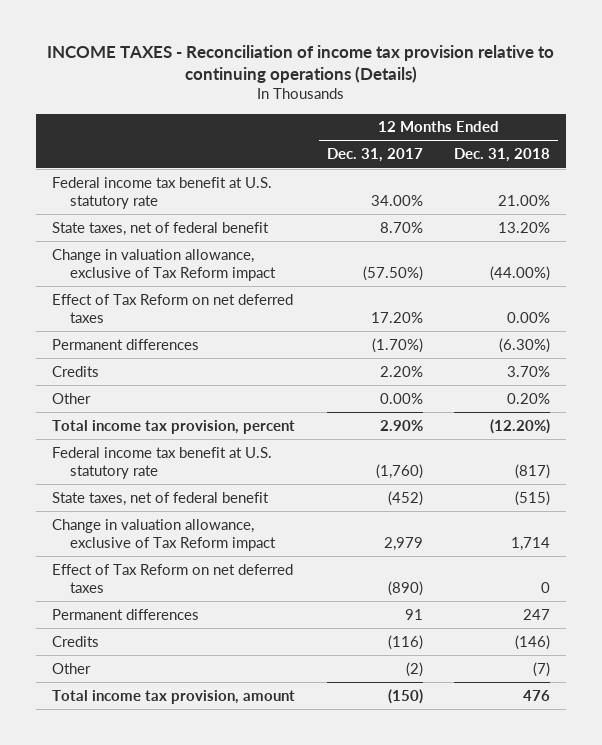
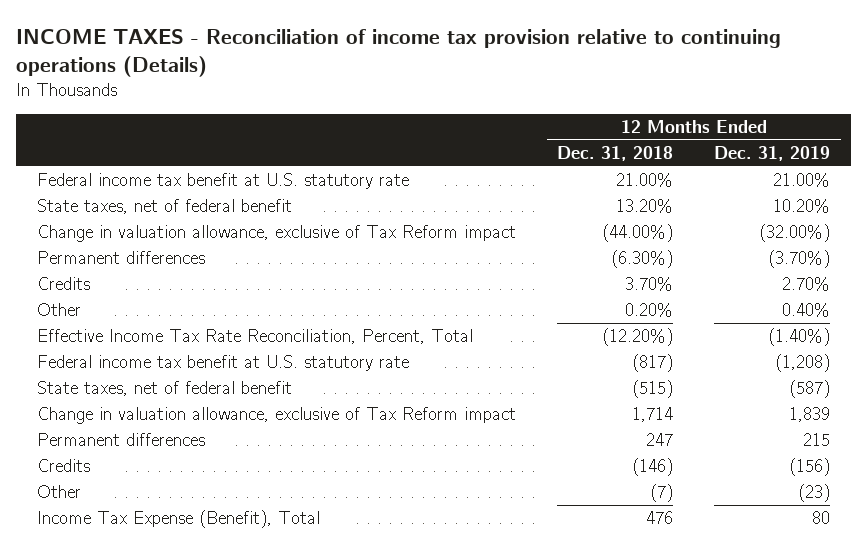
[326,148,423,163] Dec. 31, 2017 -> none
none -> [714,146,831,162] Dec. 31, 2019
[51,293,293,324] Effect of Tax Reform on net deferred taxes -> none
[51,419,295,434] Total income tax provision, percent -> [36,329,473,345] Effective Income Tax Rate Reconciliation, Percent, Total
[51,563,293,594] Effect of Tax Reform on net deferred taxes -> none
[51,689,295,704] Total income tax provision, amount -> [36,510,320,529] Income Tax Expense (Benefit), Total

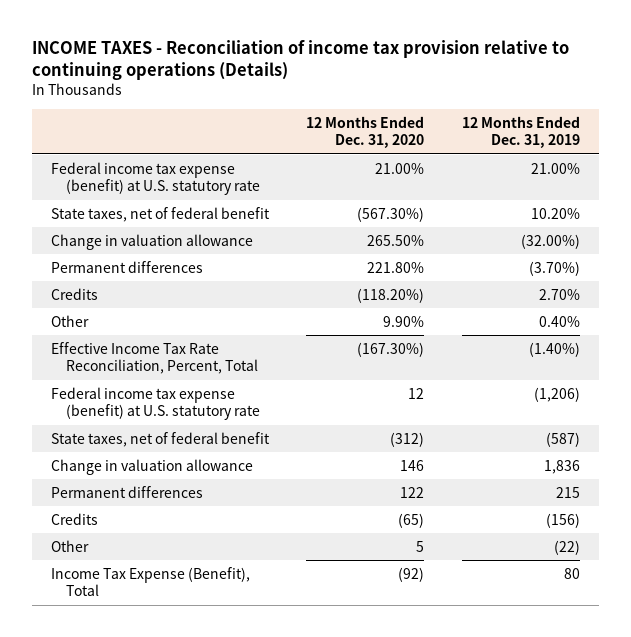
[556,146,673,162] Dec. 31, 2018 -> none
none -> [306,115,425,149] 12 Months Ended Dec. 31, 2020
[36,173,409,190] Federal income tax benefit at U.S. statutory rate -> [50,161,260,196] Federal income tax expense (benefit) at U.S. statutory rate
[36,225,516,243] Change in valuation allowance, exclusive of Tax Reform impact -> [50,233,253,250] Change in valuation allowance
[36,355,409,372] Federal income tax benefit at U.S. statutory rate -> [50,386,260,421] Federal income tax expense (benefit) at U.S. statutory rate
[775,354,831,373] (1,208) -> [534,386,581,402] (1,206)
[36,407,516,425] Change in valuation allowance, exclusive of Tax Reform impact -> [50,458,253,475] Change in valuation allowance
[789,407,831,423] 1,839 -> [544,459,581,474] 1,836
[798,484,831,503] (23) -> [554,539,581,555] (22)

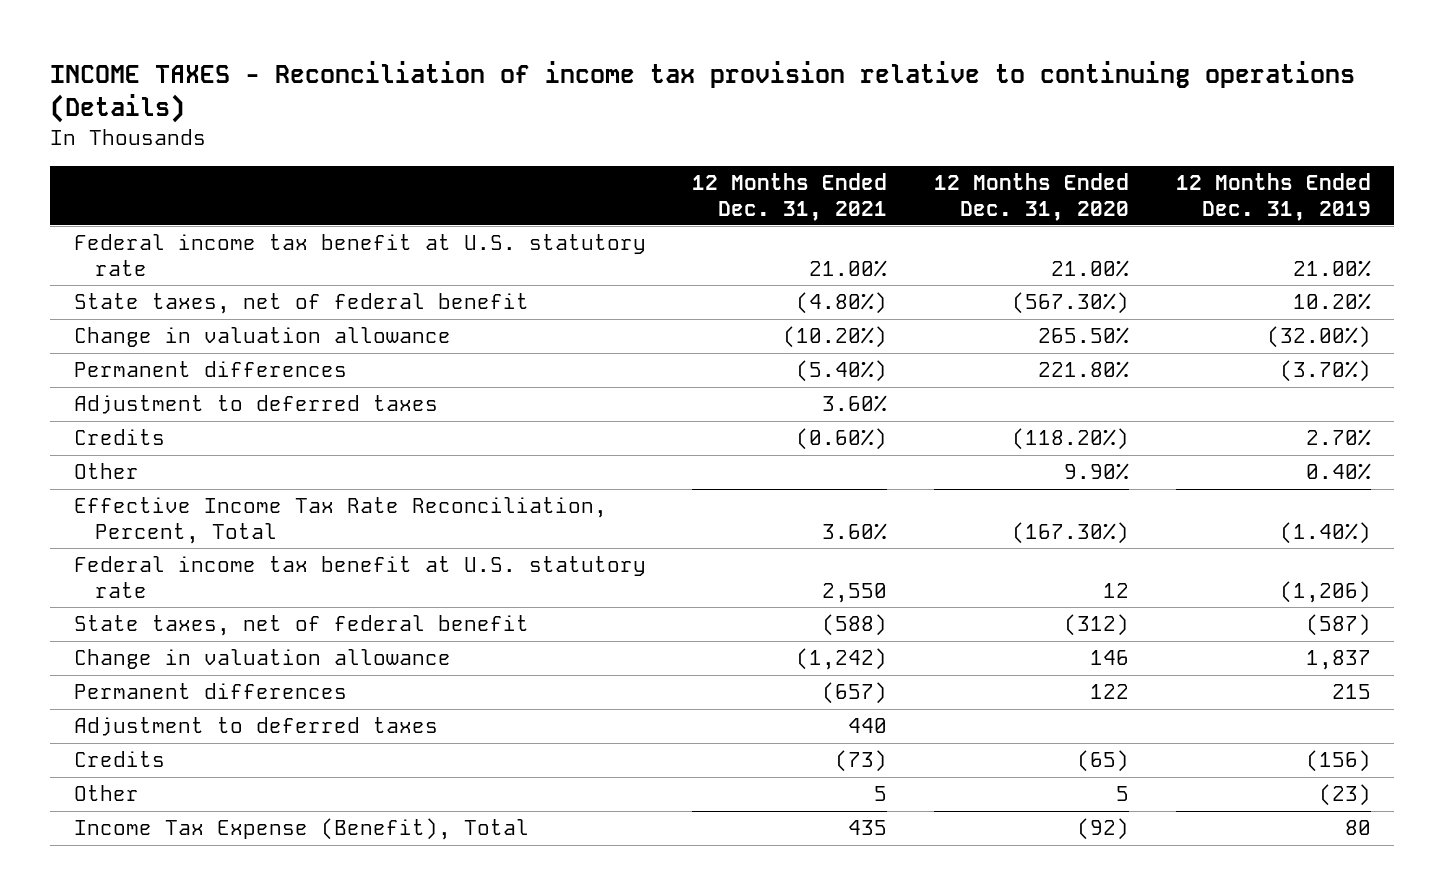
none -> [692,173,888,221] 12 Months Ended Dec. 31, 2021
[50,161,260,196] Federal income tax expense (benefit) at U.S. statutory rate -> [73,234,646,276] Federal income tax benefit at U.S. statutory rate
none -> [73,395,438,415] Adjustment to deferred taxes
[50,386,260,421] Federal income tax expense (benefit) at U.S. statutory rate -> [73,556,646,598] Federal income tax benefit at U.S. statutory rate
[544,459,581,474] 1,836 -> [1305,650,1371,671] 1,837
none -> [73,717,438,737] Adjustment to deferred taxes
[554,539,581,555] (22) -> [1318,784,1371,807] (23)

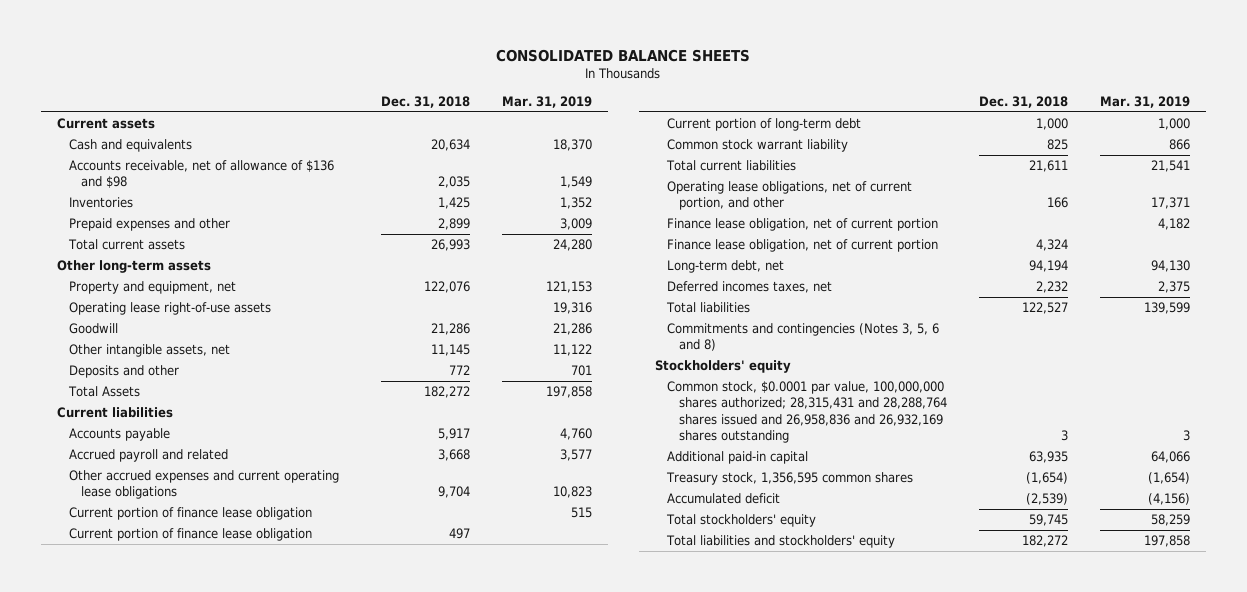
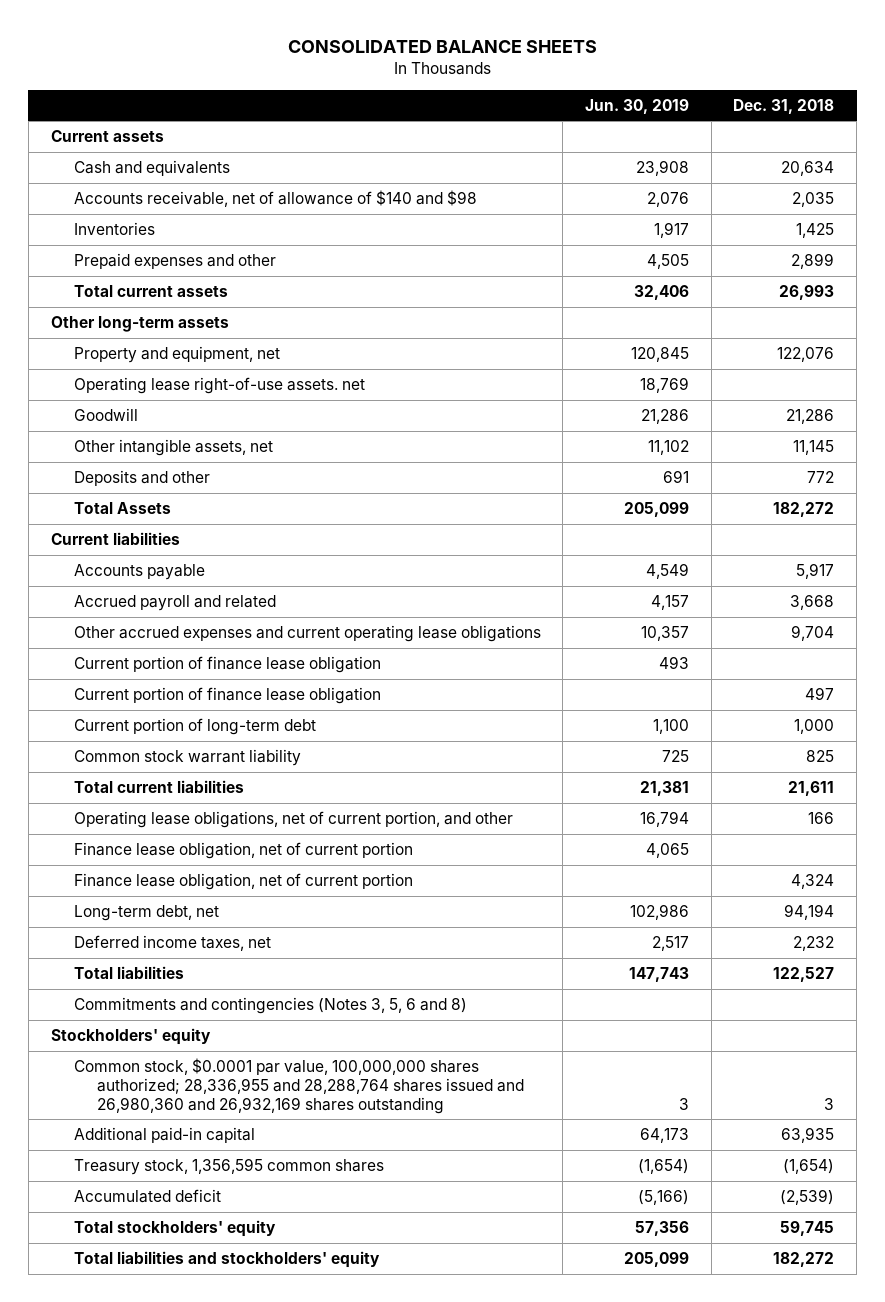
[501,95,592,108] Mar. 31, 2019 -> none
none -> [585,98,690,114] Jun. 30, 2019
[68,160,334,189] Accounts receivable, net of allowance of $136 and $98 -> [73,190,477,208] Accounts receivable, net of allowance of $140 and $98
[68,302,271,316] Operating lease right-of-use assets -> [73,377,365,395] Operating lease right-of-use assets. net
[667,281,833,294] Deferred incomes taxes, net -> [73,935,271,952] Deferred income taxes, net
[667,381,948,443] Common stock, $0.0001 par value, 100,000,000 shares authorized; 28,315,431 and 28,288,764 shares issued and 26,958,836 and 26,932,169 shares outstanding -> [73,1058,524,1114] Common stock, $0.0001 par value, 100,000,000 shares authorized; 28,336,955 and 28,288,764 shares issued and 26,980,360 and 26,932,169 shares outstanding

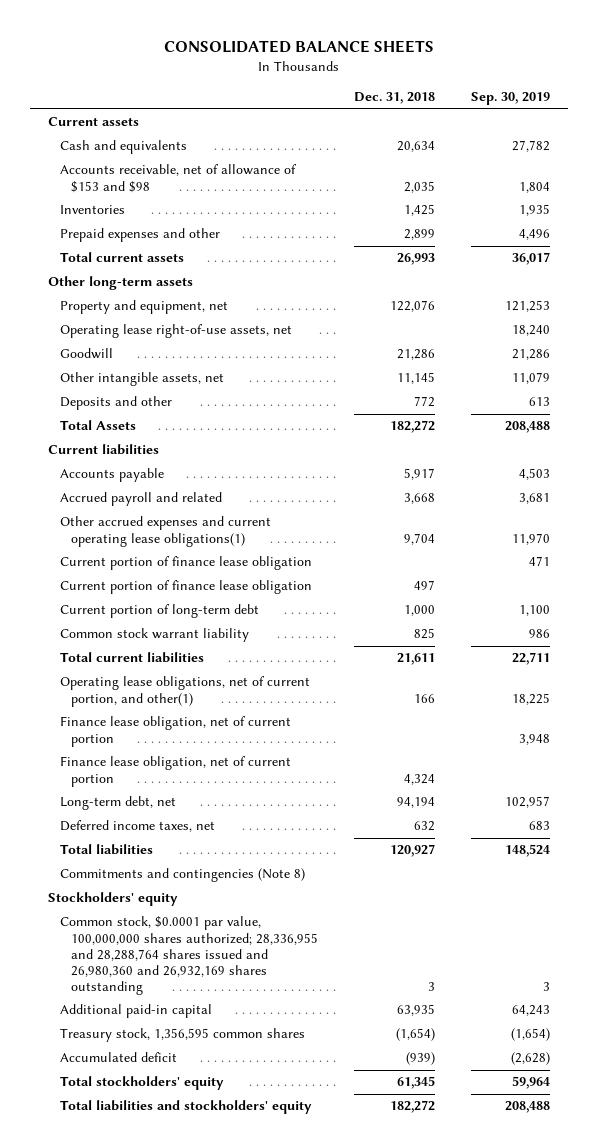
[585,98,690,114] Jun. 30, 2019 -> none
none -> [471,92,551,106] Sep. 30, 2019
[73,190,477,208] Accounts receivable, net of allowance of $140 and $98 -> [59,164,297,193] Accounts receivable, net of allowance of $153 and $98
[73,377,365,395] Operating lease right-of-use assets. net -> [59,324,292,339] Operating lease right-of-use assets, net
[73,625,541,643] Other accrued expenses and current operating lease obligations -> [59,516,271,547] Other accrued expenses and current operating lease obligations(1)
[73,811,513,829] Operating lease obligations, net of current portion, and other -> [59,676,310,707] Operating lease obligations, net of current portion, and other(1)
[793,936,835,952] 2,232 -> [414,821,436,832] 632
[773,967,835,983] 122,527 -> [390,844,436,858] 120,927
[73,997,467,1015] Commitments and contingencies (Notes 3, 5, 6 and 8) -> [59,868,305,883] Commitments and contingencies (Note 8)
[780,1189,835,1206] (2,539) -> [406,1052,436,1066] (939)
[780,1221,835,1237] 59,745 -> [397,1076,436,1090] 61,345

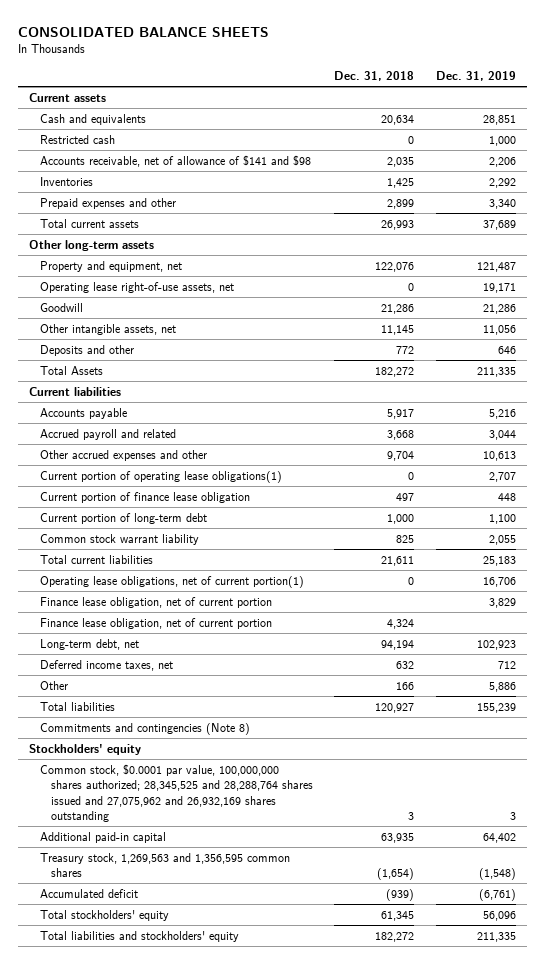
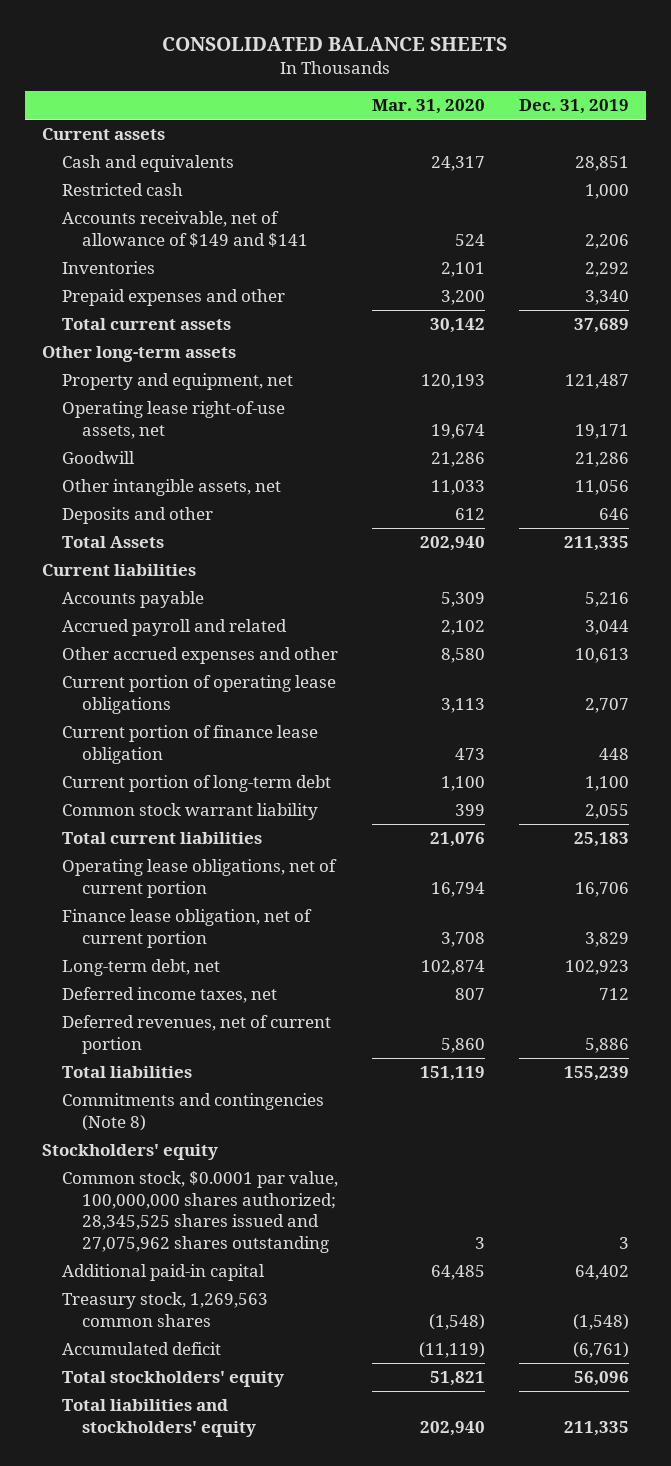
[334,71,415,82] Dec. 31, 2018 -> none
none -> [372,99,486,115] Mar. 31, 2020
[39,154,311,167] Accounts receivable, net of allowance of $141 and $98 -> [62,211,309,247] Accounts receivable, net of allowance of $149 and $141
[39,470,282,483] Current portion of operating lease obligations(1) -> [62,675,337,714] Current portion of operating lease obligations
[39,575,304,588] Operating lease obligations, net of current portion(1) -> [62,859,338,898] Operating lease obligations, net of current portion
[39,617,272,629] Finance lease obligation, net of current portion -> none
[39,680,68,690] Other -> [62,1015,332,1054] Deferred revenues, net of current portion
[39,763,313,822] Common stock, $0.0001 par value, 100,000,000 shares authorized; 28,345,525 and 28,288,764 shares issued and 27,075,962 and 26,932,169 shares outstanding -> [62,1171,339,1253] Common stock, $0.0001 par value, 100,000,000 shares authorized; 28,345,525 shares issued and 27,075,962 shares outstanding
[39,852,290,878] Treasury stock, 1,269,563 and 1,356,595 common shares -> [62,1292,269,1327] Treasury stock, 1,269,563 common shares

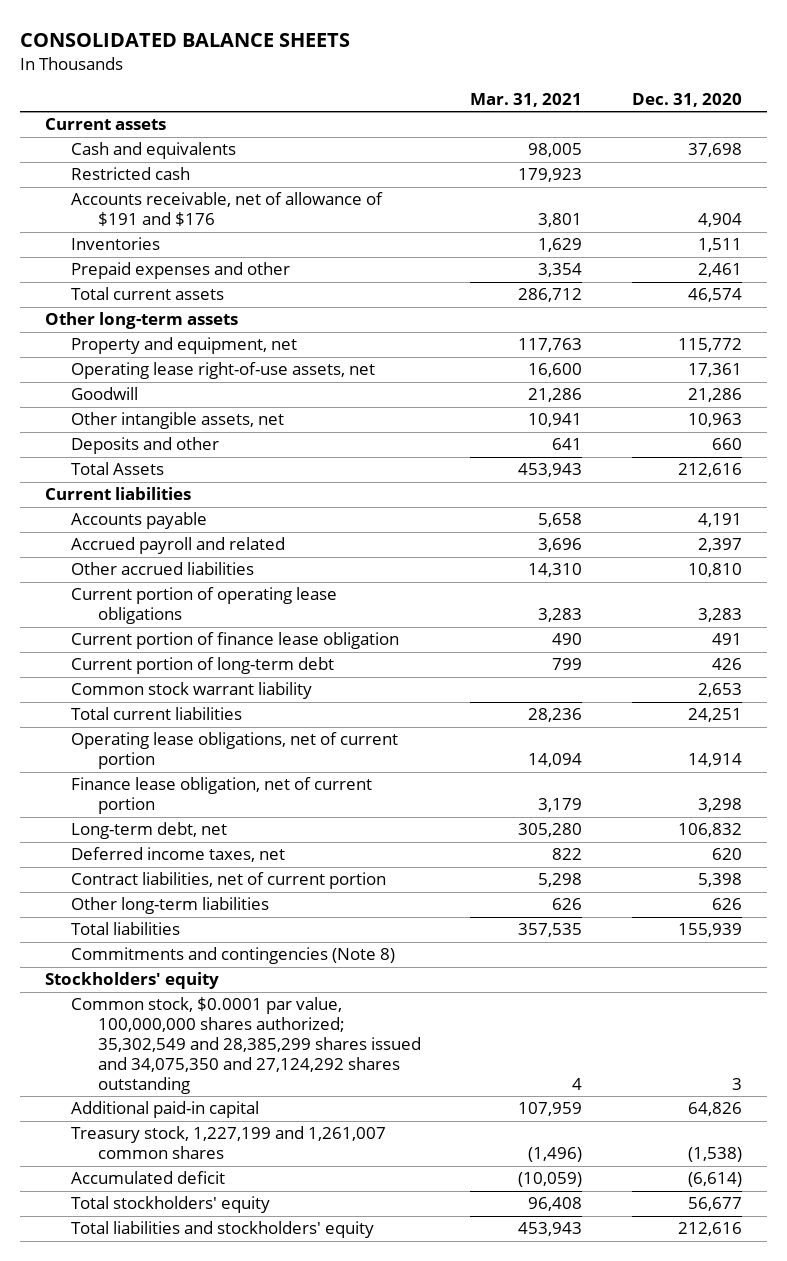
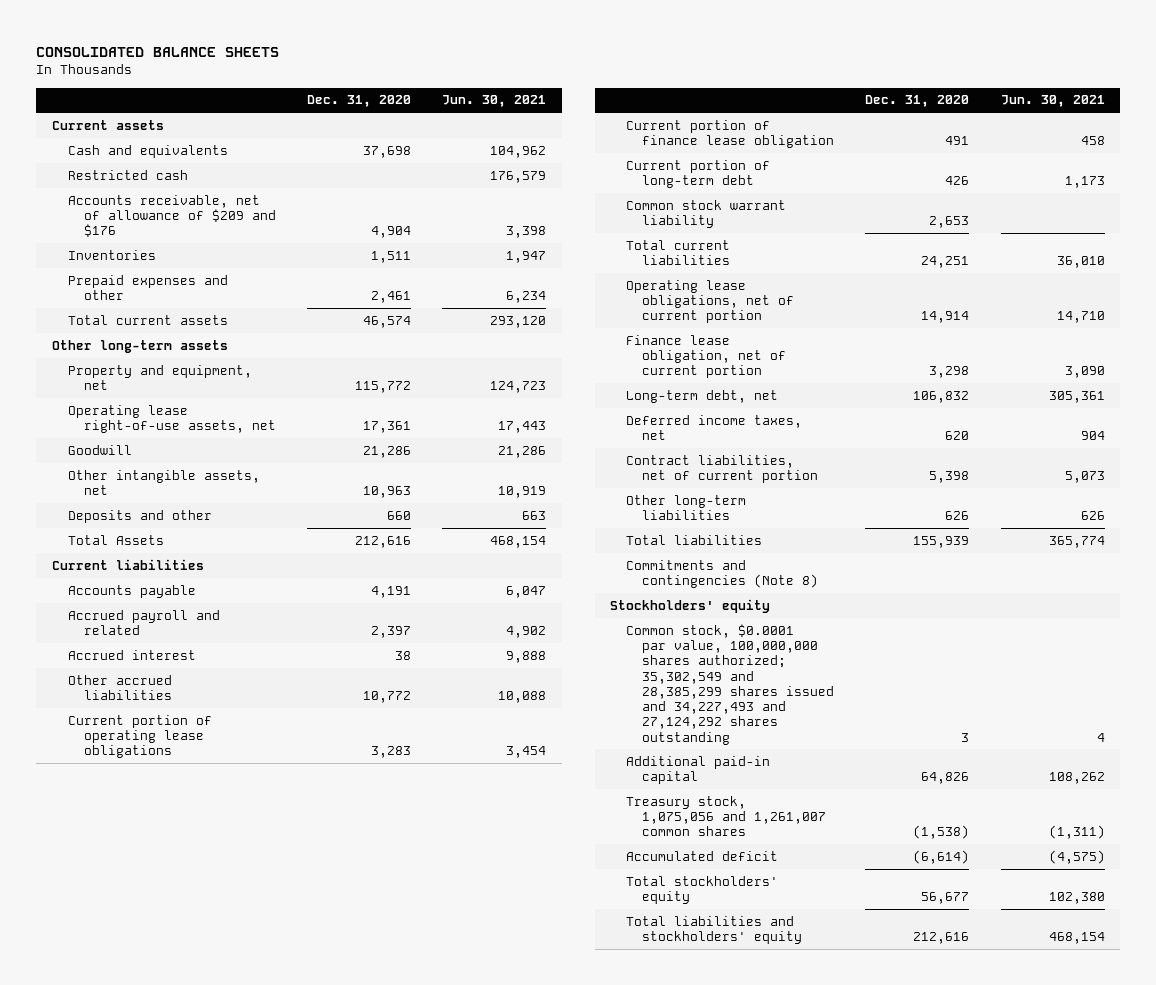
[470,92,583,107] Mar. 31, 2021 -> none
none -> [442,95,547,108] Jun. 30, 2021
[71,192,384,227] Accounts receivable, net of allowance of $191 and $176 -> [67,194,276,238] Accounts receivable, net of allowance of $209 and $176
none -> [67,649,196,660] Accrued interest
[688,563,743,578] 10,810 -> [363,691,412,704] 10,772
[71,997,421,1094] Common stock, $0.0001 par value, 100,000,000 shares authorized; 35,302,549 and 28,385,299 shares issued and 34,075,350 and 27,124,292 shares outstanding -> [626,623,835,745] Common stock, $0.0001 par value, 100,000,000 shares authorized; 35,302,549 and 28,385,299 shares issued and 34,227,493 and 27,124,292 shares outstanding
[71,1126,387,1160] Treasury stock, 1,227,199 and 1,261,007 common shares -> [626,795,827,837] Treasury stock, 1,075,056 and 1,261,007 common shares

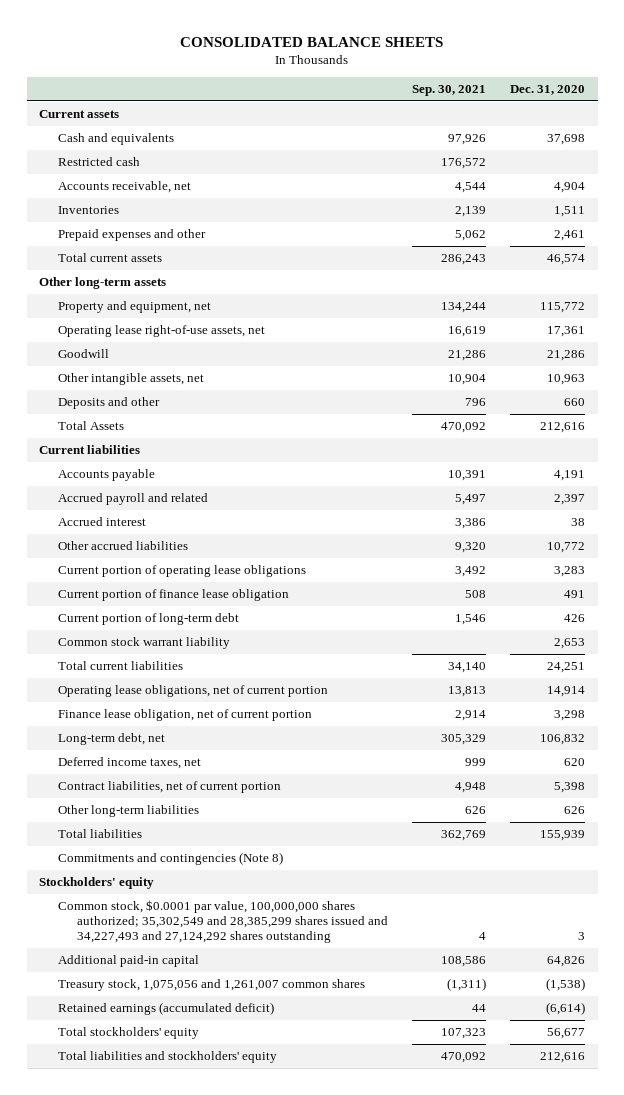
[442,95,547,108] Jun. 30, 2021 -> none
none -> [412,85,487,97] Sep. 30, 2021
[67,194,276,238] Accounts receivable, net of allowance of $209 and $176 -> [57,181,191,194] Accounts receivable, net
[626,850,779,861] Accumulated deficit -> [57,1002,274,1016] Retained earnings (accumulated deficit)

